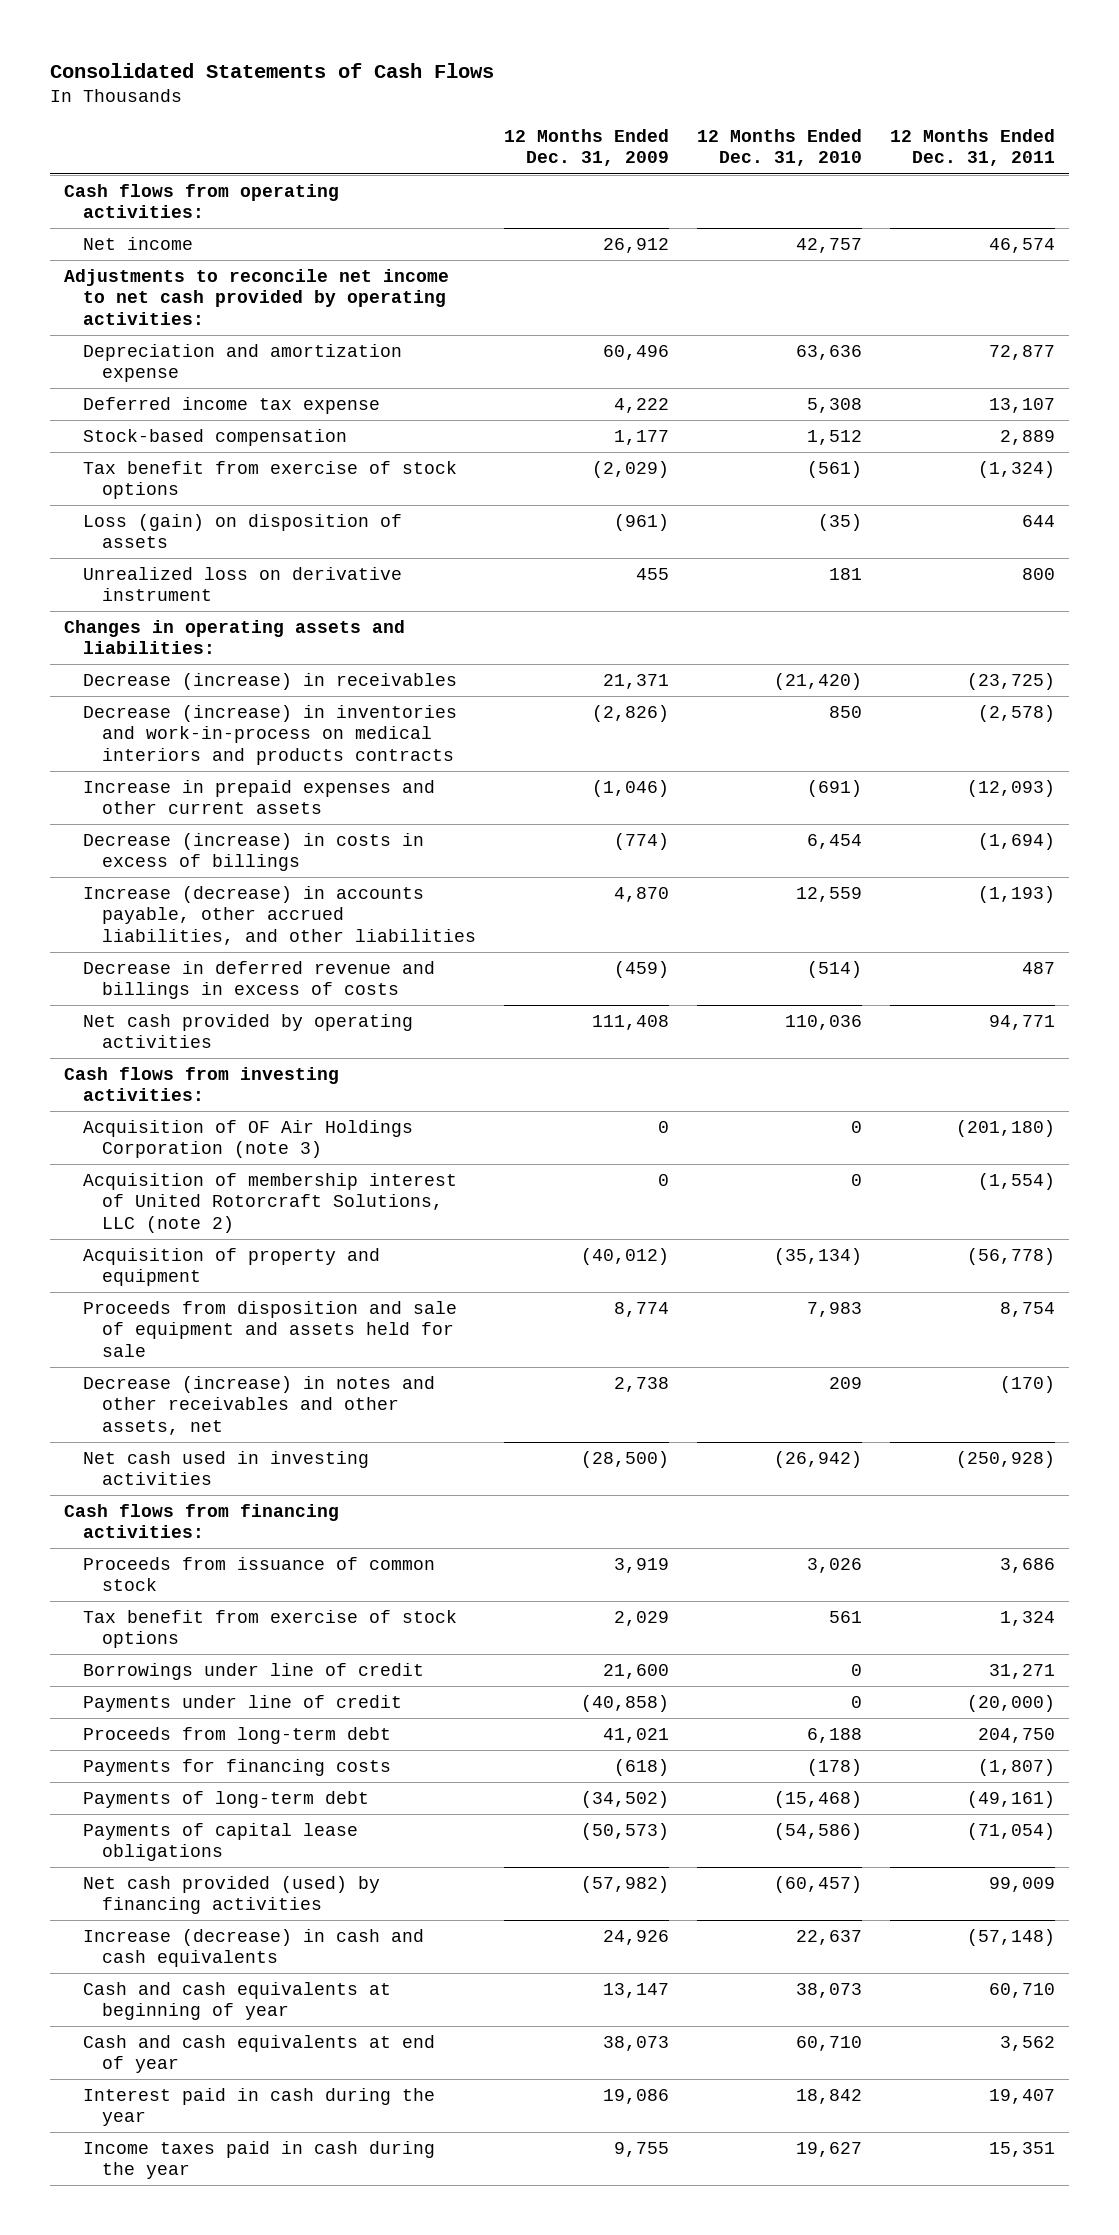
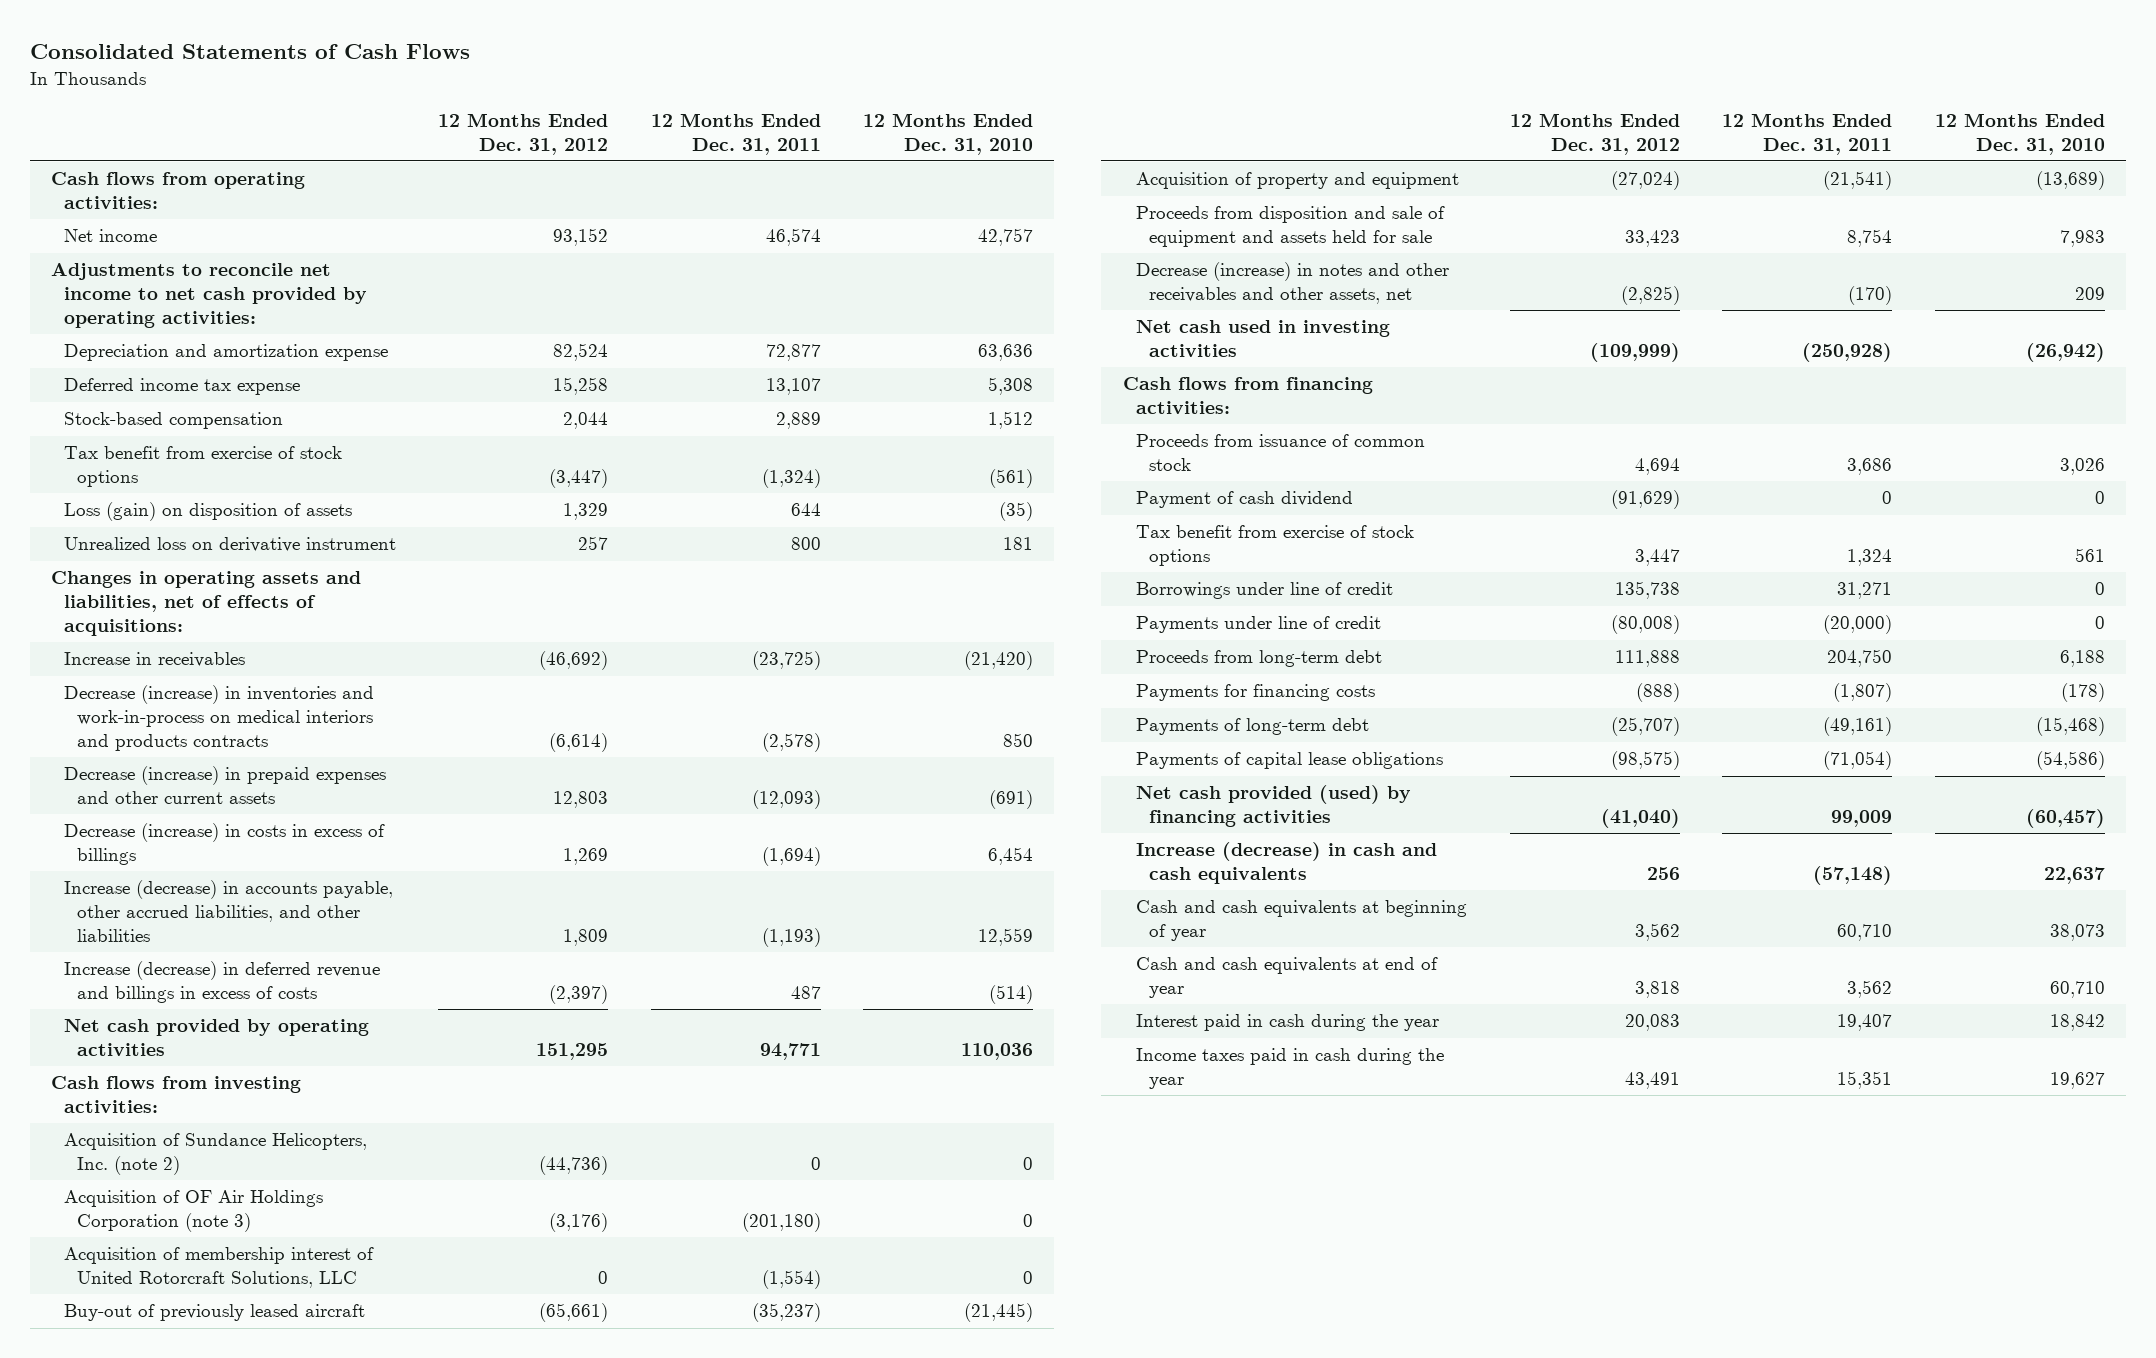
[504,129,670,167] 12 Months Ended Dec. 31, 2009 -> none
none -> [438,112,609,155] 12 Months Ended Dec. 31, 2012
[63,620,405,655] Changes in operating assets and liabilities: -> [50,571,361,636] Changes in operating assets and liabilities, net of effects of acquisitions:
[82,673,457,691] Decrease (increase) in receivables -> [64,652,246,668] Increase in receivables
[82,780,435,815] Increase in prepaid expenses and other current assets -> [64,766,387,805] Decrease (increase) in prepaid expenses and other current assets
[82,961,435,1000] Decrease in deferred revenue and billings in excess of costs -> [64,961,381,1004] Increase (decrease) in deferred revenue and billings in excess of costs
none -> [64,1133,368,1176] Acquisition of Sundance Helicopters, Inc. (note 2)
[82,1173,457,1233] Acquisition of membership interest of United Rotorcraft Solutions, LLC (note 2) -> [64,1247,375,1289] Acquisition of membership interest of United Rotorcraft Solutions, LLC
none -> [64,1304,366,1322] Buy-out of previously leased aircraft
[774,1248,863,1266] (35,134) -> [2035,171,2105,191] (13,689)
[967,1248,1056,1266] (56,778) -> [1823,171,1893,191] (21,541)
none -> [1135,491,1353,509] Payment of cash dividend

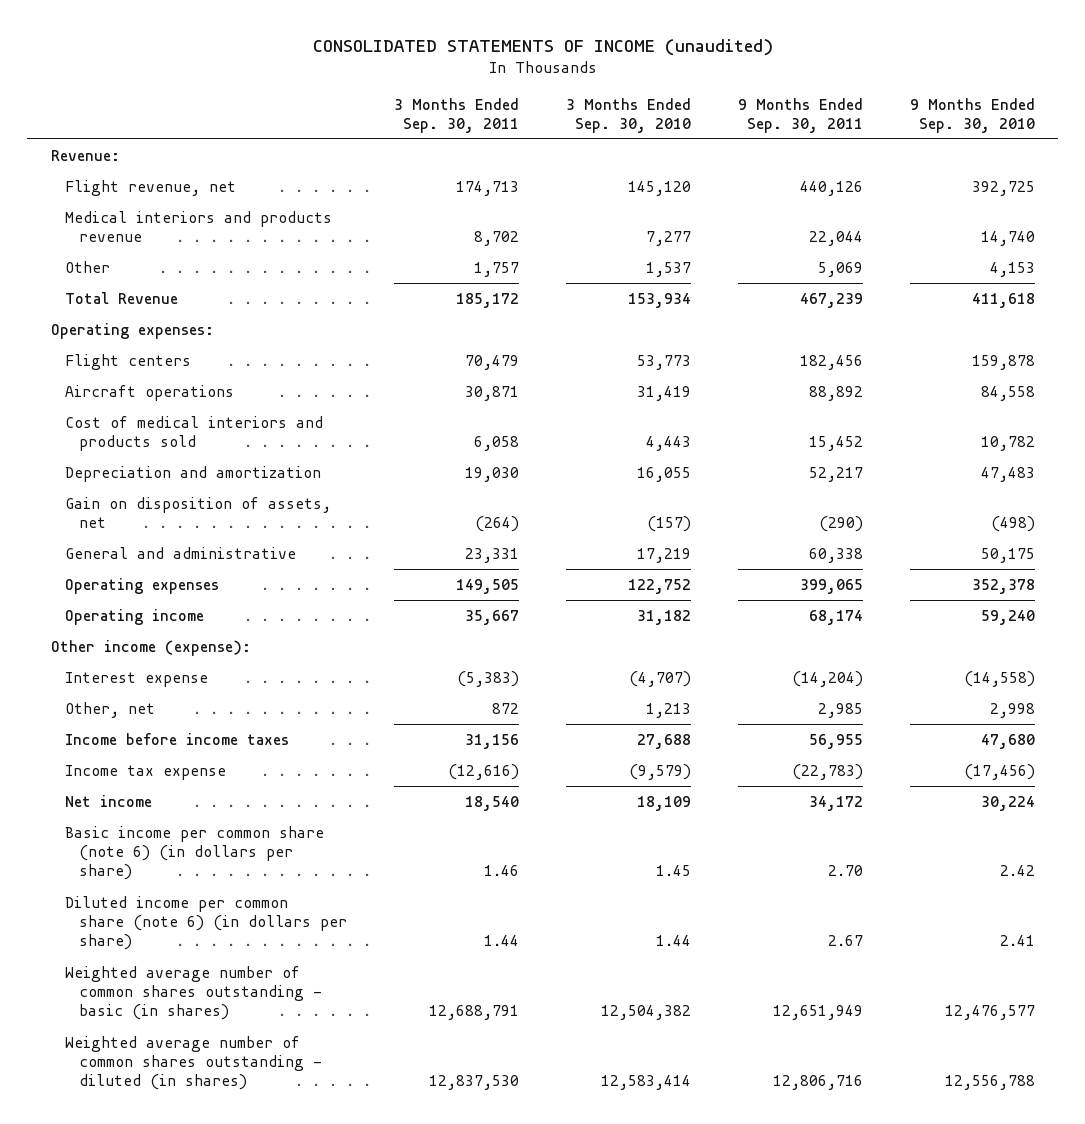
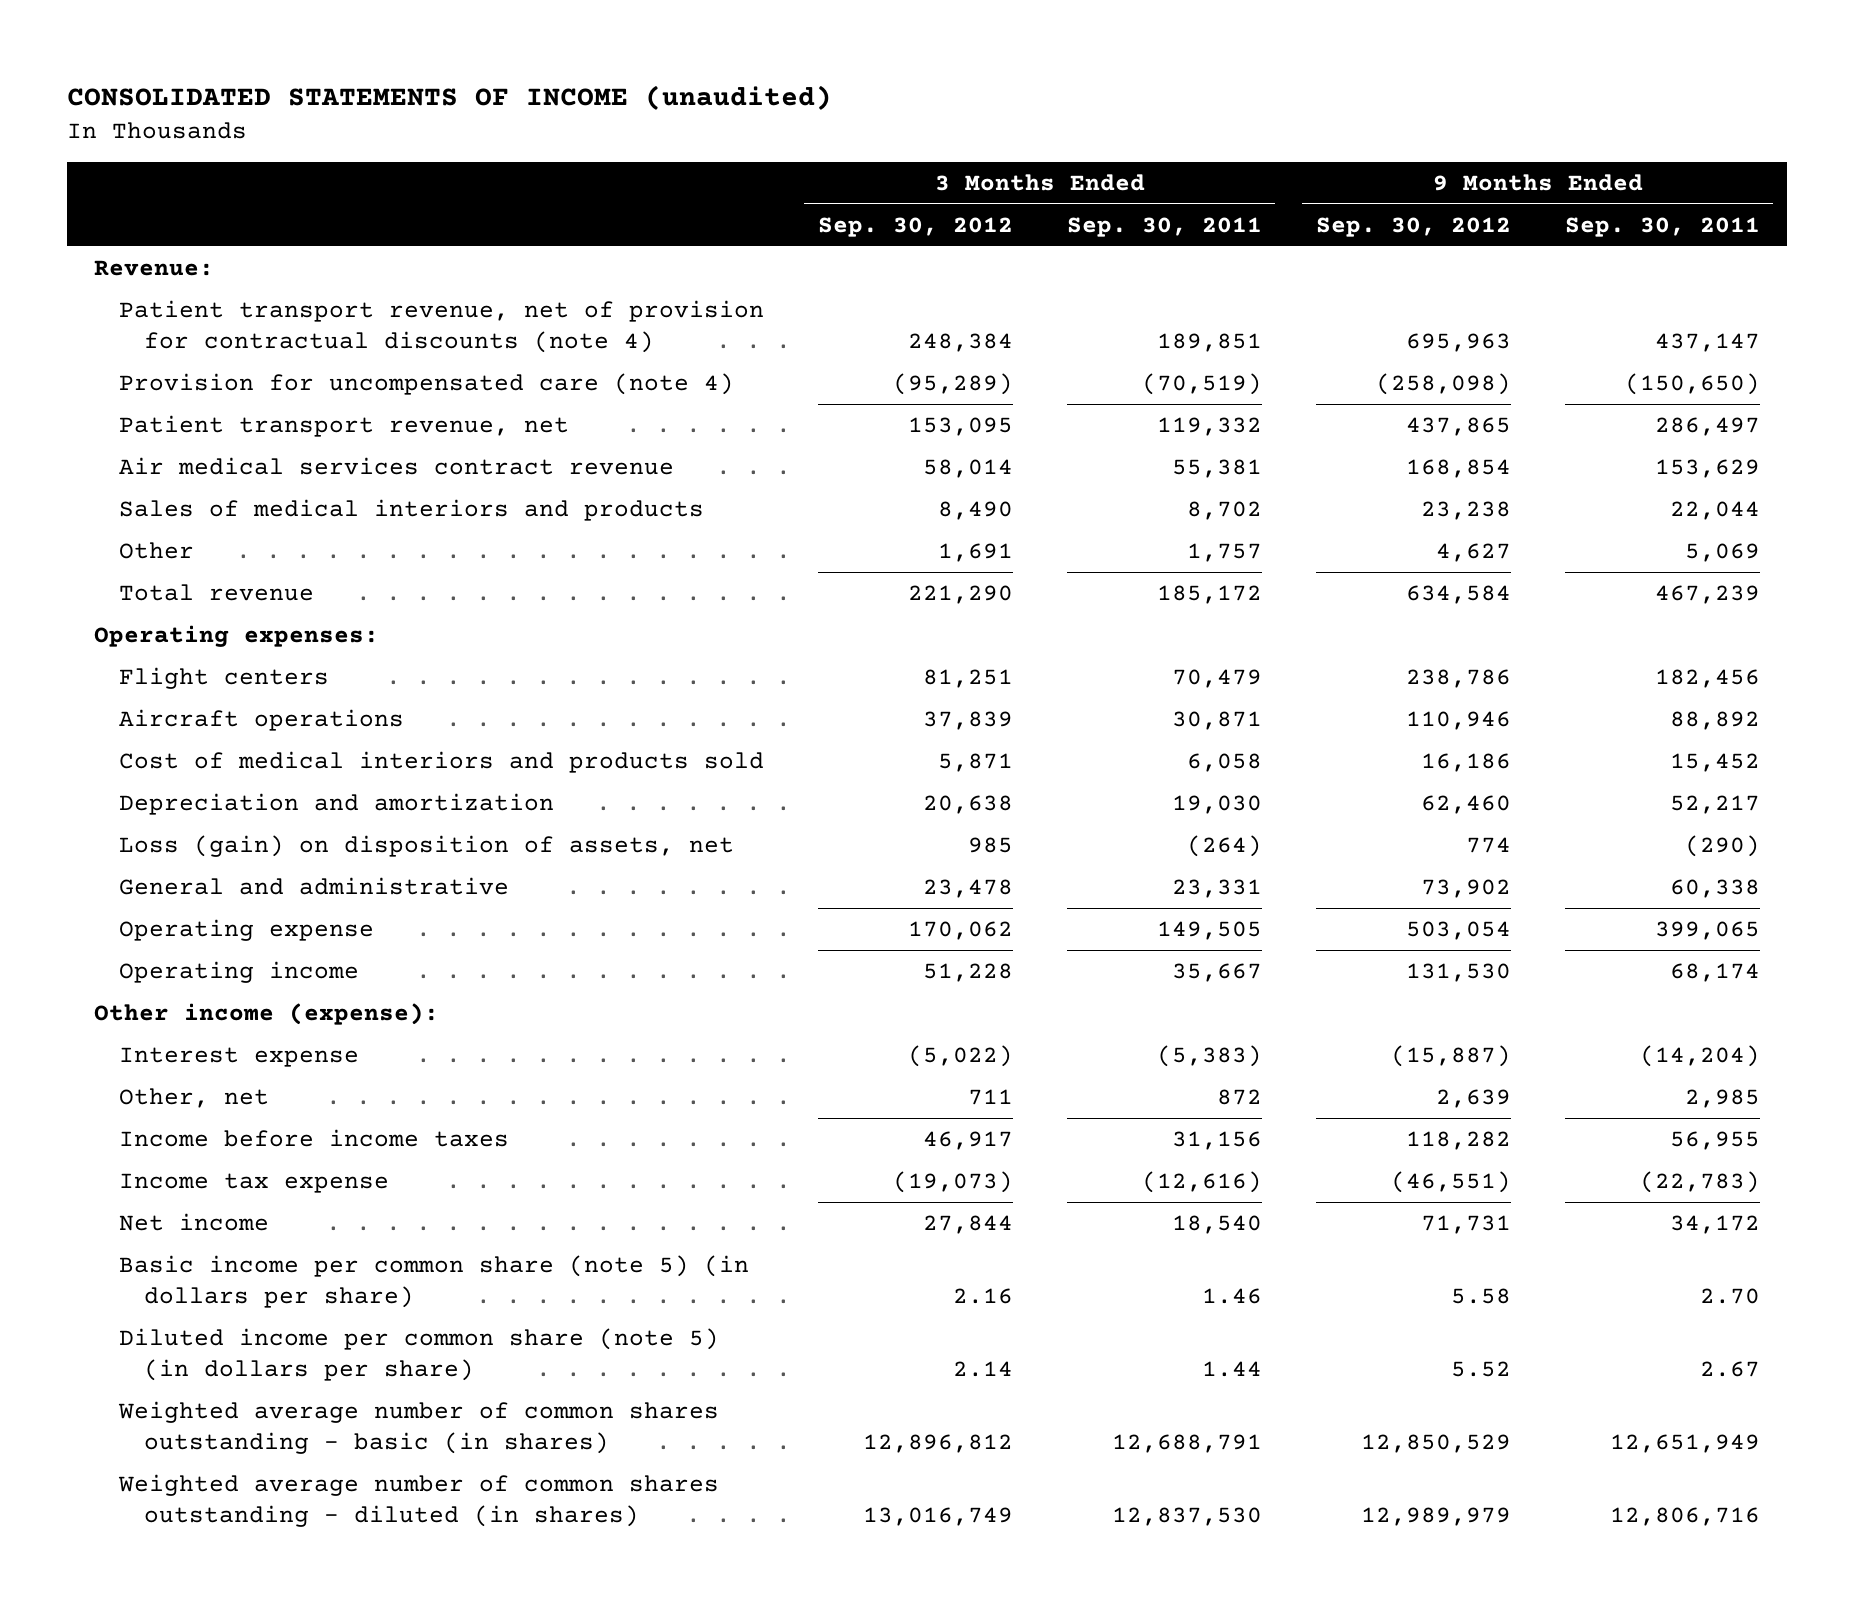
[566,97,692,133] 3 Months Ended Sep. 30, 2010 -> none
[909,97,1035,133] 9 Months Ended Sep. 30, 2010 -> none
none -> [817,216,1013,237] Sep. 30, 2012
none -> [1315,216,1511,237] Sep. 30, 2012
[65,180,237,197] Flight revenue, net -> none
none -> [118,299,764,354] Patient transport revenue, net of provision for contractual discounts (note 4)
none -> [118,372,734,395] Provision for uncompensated care (note 4)
none -> [118,414,569,437] Patient transport revenue, net
none -> [118,456,674,475] Air medical services contract revenue
[65,211,333,243] Medical interiors and products revenue -> [118,498,704,521] Sales of medical interiors and products
[65,292,179,305] Total Revenue -> [118,583,314,601] Total revenue
[65,497,332,529] Gain on disposition of assets, net -> [118,834,734,857] Loss (gain) on disposition of assets, net
[65,578,220,595] Operating expenses -> [118,918,374,941] Operating expense
[65,826,325,881] Basic income per common share (note 6) (in dollars per share) -> [118,1254,749,1309] Basic income per common share (note 5) (in dollars per share)
[65,896,348,951] Diluted income per common share (note 6) (in dollars per share) -> [118,1327,719,1382] Diluted income per common share (note 5) (in dollars per share)

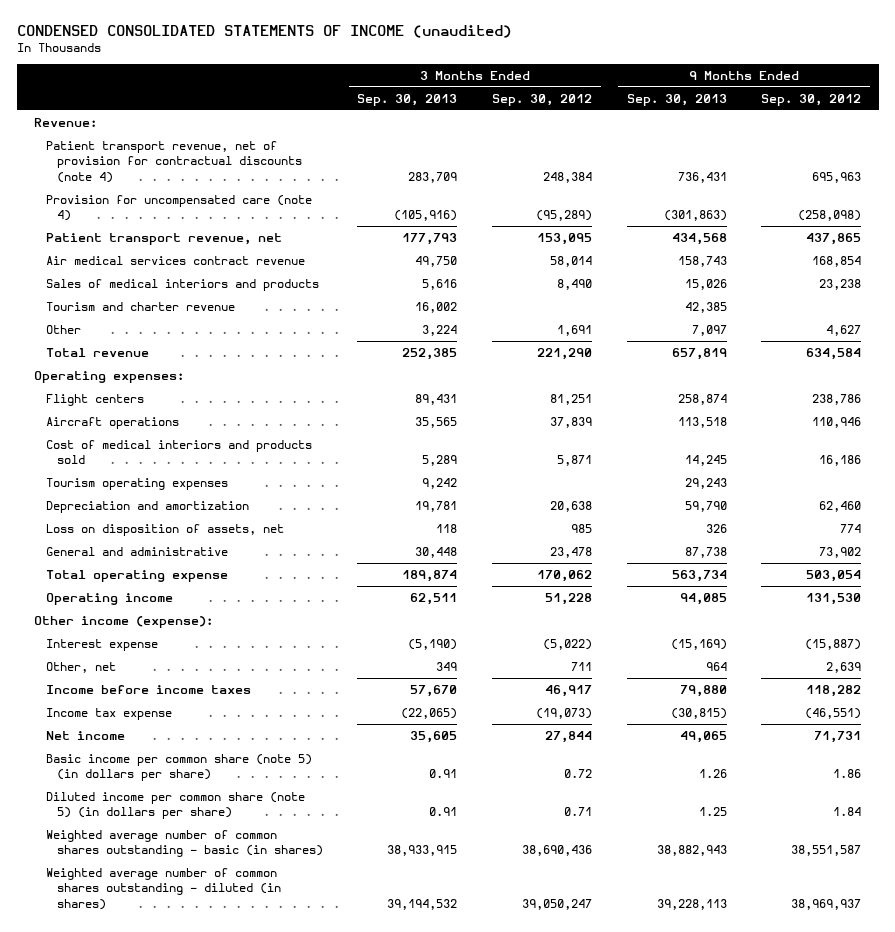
[67,84,833,110] CONSOLIDATED STATEMENTS OF INCOME (unaudited) -> [16,24,512,38] CONDENSED CONSOLIDATED STATEMENTS OF INCOME (unaudited)
[1066,216,1262,237] Sep. 30, 2011 -> none
[1564,216,1760,237] Sep. 30, 2011 -> none
none -> [357,93,458,106] Sep. 30, 2013
none -> [626,93,727,106] Sep. 30, 2013
none -> [45,302,235,312] Tourism and charter revenue
none -> [45,478,228,491] Tourism operating expenses
[118,834,734,857] Loss (gain) on disposition of assets, net -> [45,524,284,537] Loss on disposition of assets, net
[118,918,374,941] Operating expense -> [45,570,228,583] Total operating expense
[952,1288,1013,1305] 2.16 -> [563,769,592,779] 0.72
[1450,1288,1511,1305] 5.58 -> [833,769,862,779] 1.86
[952,1361,1013,1378] 2.14 -> [563,807,592,817] 0.71
[1450,1361,1511,1378] 5.52 -> [833,807,862,817] 1.84
[862,1434,1013,1454] 12,896,812 -> [521,845,592,857] 38,690,436
[1360,1434,1511,1454] 12,850,529 -> [791,845,862,857] 38,551,587
[862,1507,1013,1527] 13,016,749 -> [521,898,592,910] 39,050,247
[1360,1507,1511,1527] 12,989,979 -> [791,898,862,910] 38,969,937

